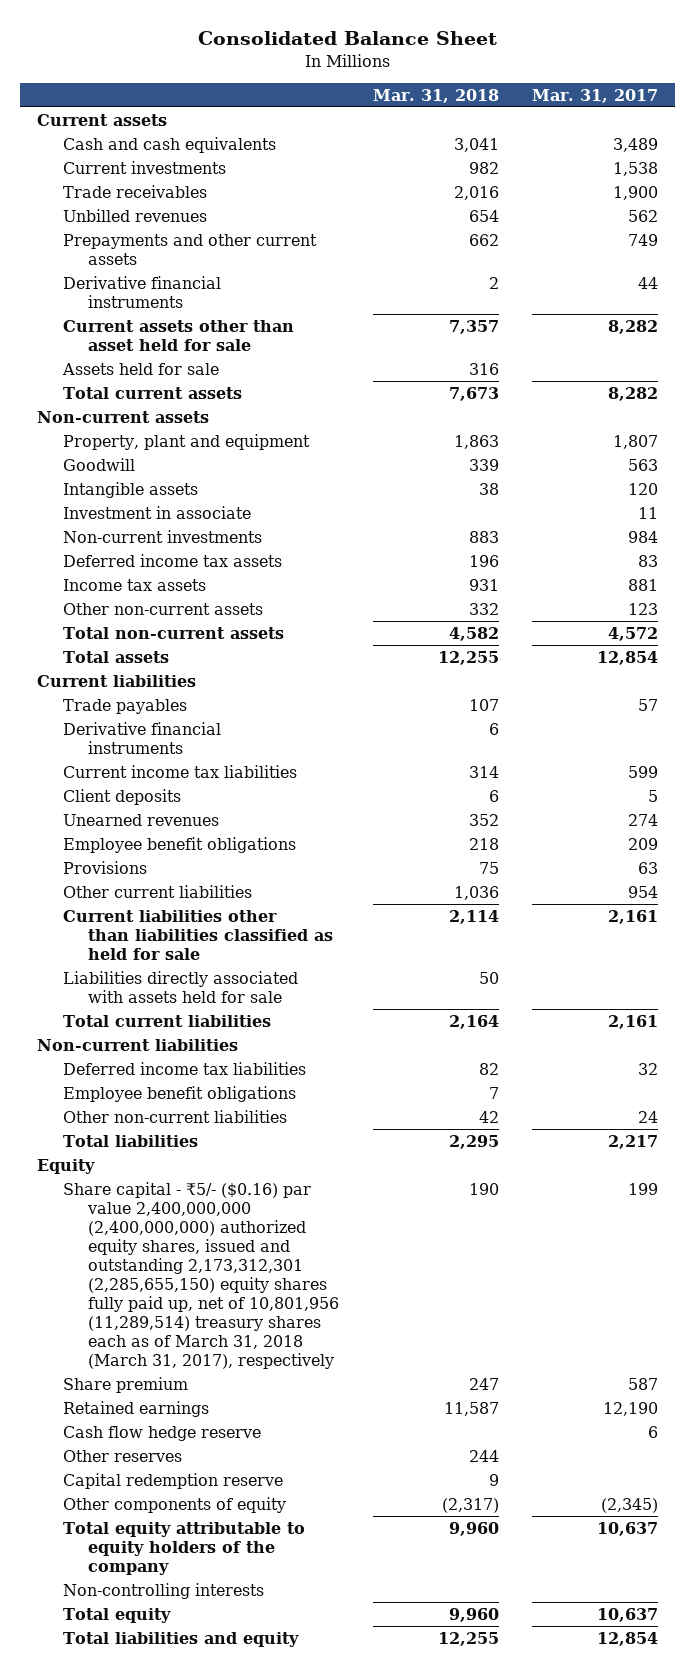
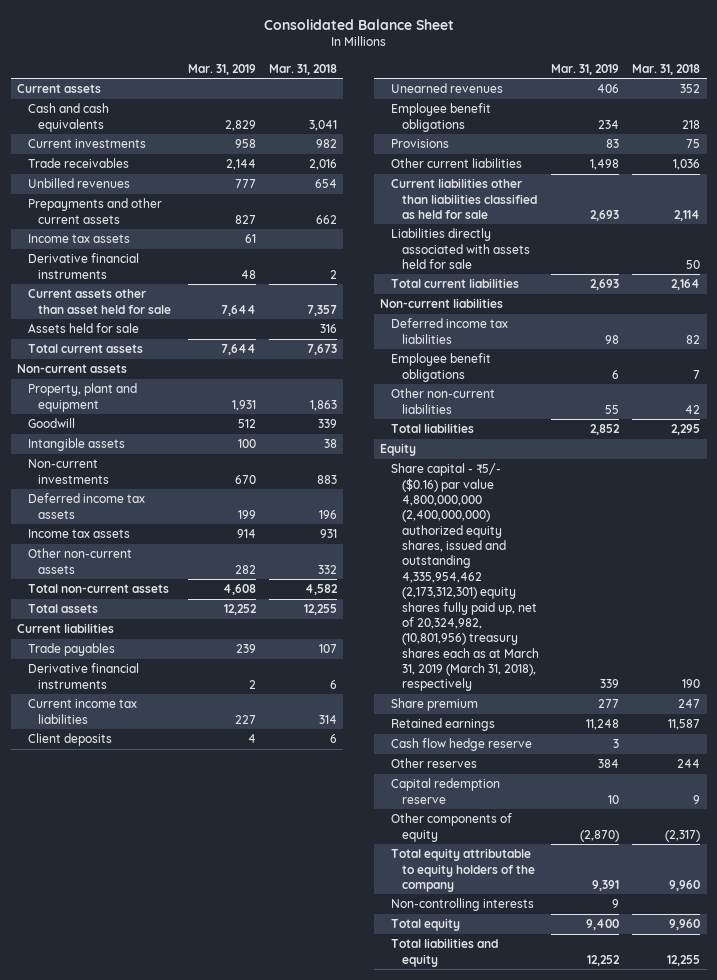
[532,88,659,103] Mar. 31, 2017 -> none
none -> [188,63,257,75] Mar. 31, 2019
none -> [27,234,130,244] Income tax assets
[62,505,251,519] Investment in associate -> none
[62,1181,340,1369] Share capital - ₹5/- ($0.16) par value 2,400,000,000 (2,400,000,000) authorized equity shares, issued and outstanding 2,173,312,301 (2,285,655,150) equity shares fully paid up, net of 10,801,956 (11,289,514) treasury shares each as of March 31, 2018 (March 31, 2017), respectively -> [390,463,539,692] Share capital - ₹5/- ($0.16) par value 4,800,000,000 (2,400,000,000) authorized equity shares, issued and outstanding 4,335,954,462 (2,173,312,301) equity shares fully paid up, net of 20,324,982, (10,801,956) treasury shares each as at March 31, 2019 (March 31, 2018), respectively

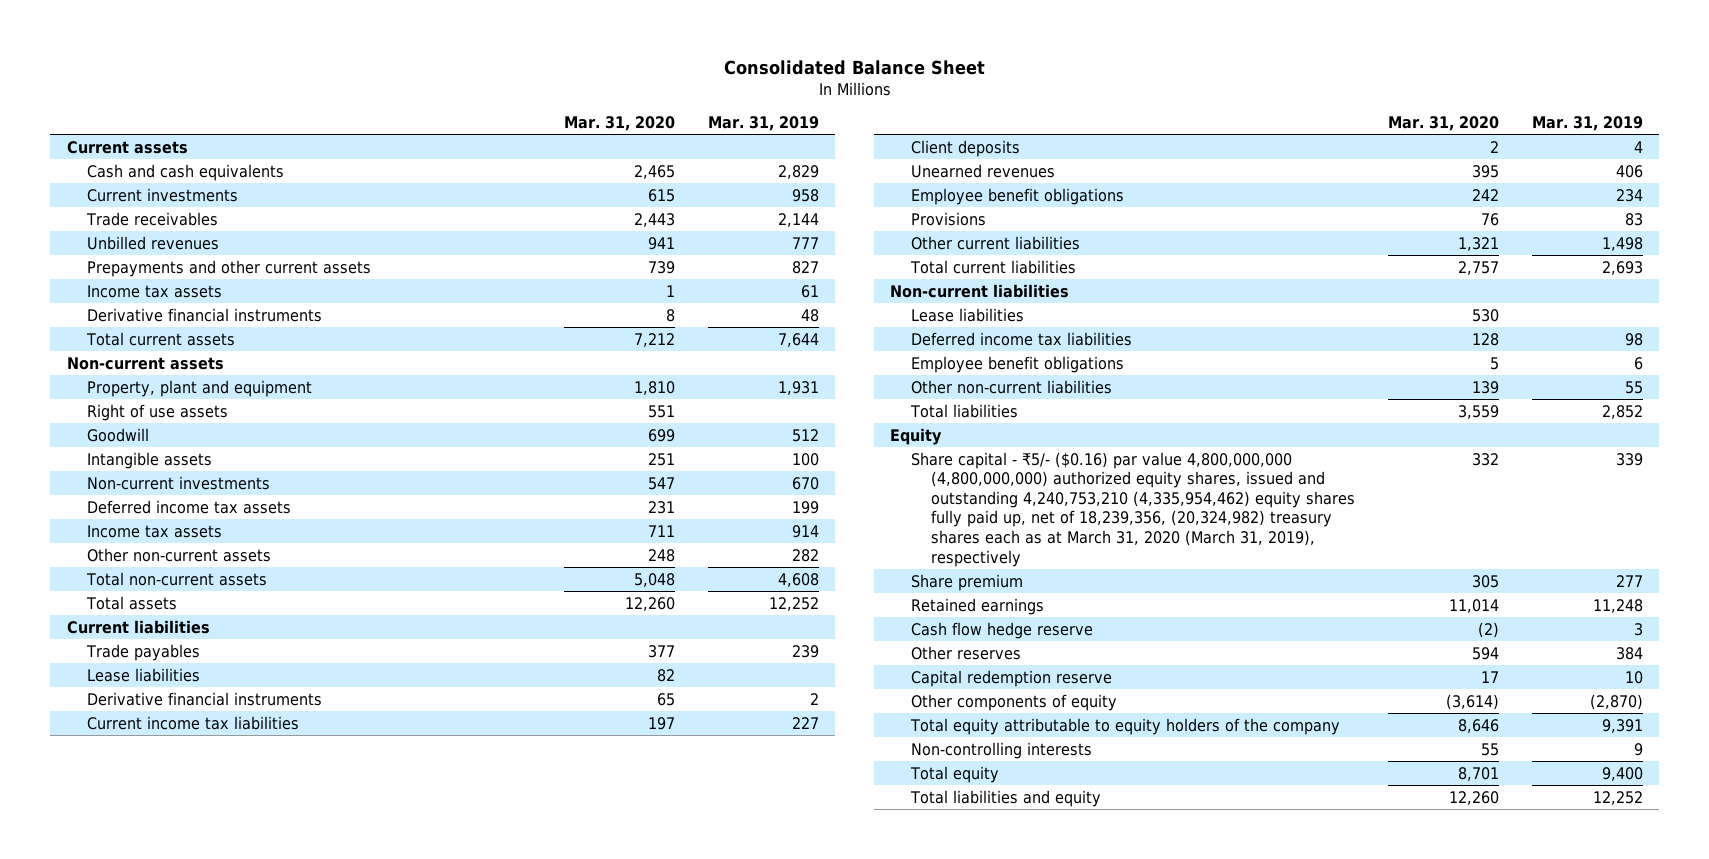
[269,63,338,75] Mar. 31, 2018 -> none
none -> [564,115,676,131] Mar. 31, 2020
[27,289,172,314] Current assets other than asset held for sale -> none
[27,323,139,334] Assets held for sale -> none
none -> [86,403,228,421] Right of use assets
none -> [86,667,200,682] Lease liabilities
[390,178,537,219] Current liabilities other than liabilities classified as held for sale -> none
[390,228,530,269] Liabilities directly associated with assets held for sale -> none
none -> [910,307,1024,322] Lease liabilities
[390,463,539,692] Share capital - ₹5/- ($0.16) par value 4,800,000,000 (2,400,000,000) authorized equity shares, issued and outstanding 4,335,954,462 (2,173,312,301) equity shares fully paid up, net of 20,324,982, (10,801,956) treasury shares each as at March 31, 2019 (March 31, 2018), respectively -> [910,451,1355,567] Share capital - ₹5/- ($0.16) par value 4,800,000,000 (4,800,000,000) authorized equity shares, issued and outstanding 4,240,753,210 (4,335,954,462) equity shares fully paid up, net of 18,239,356, (20,324,982) treasury shares each as at March 31, 2020 (March 31, 2019), respectively

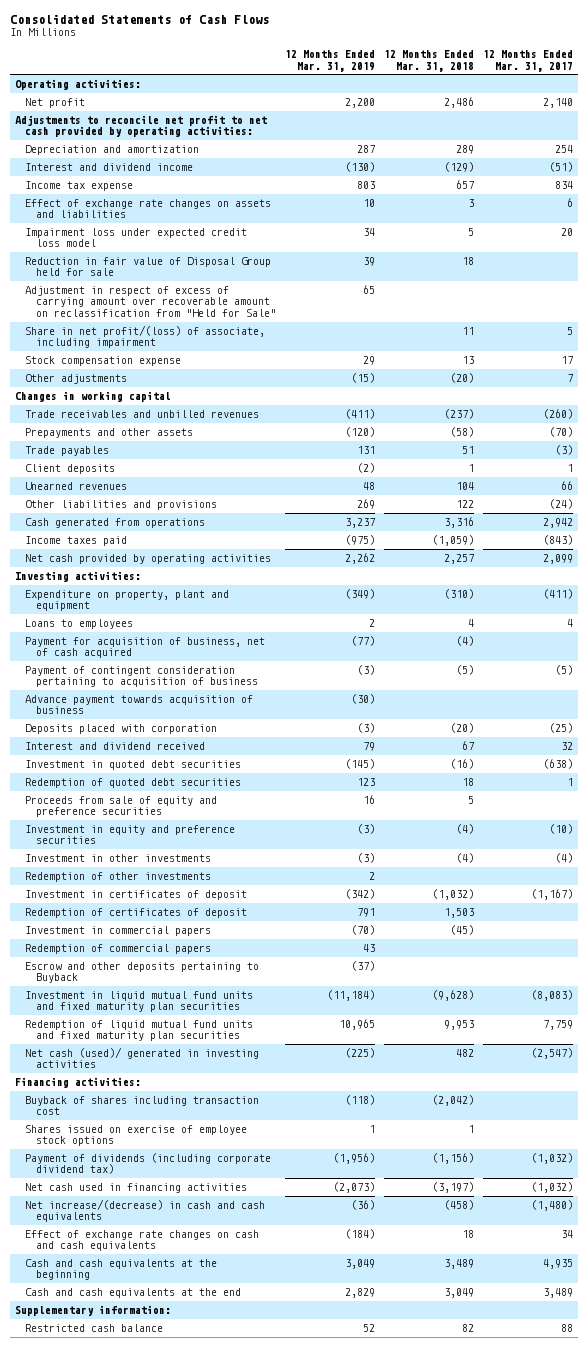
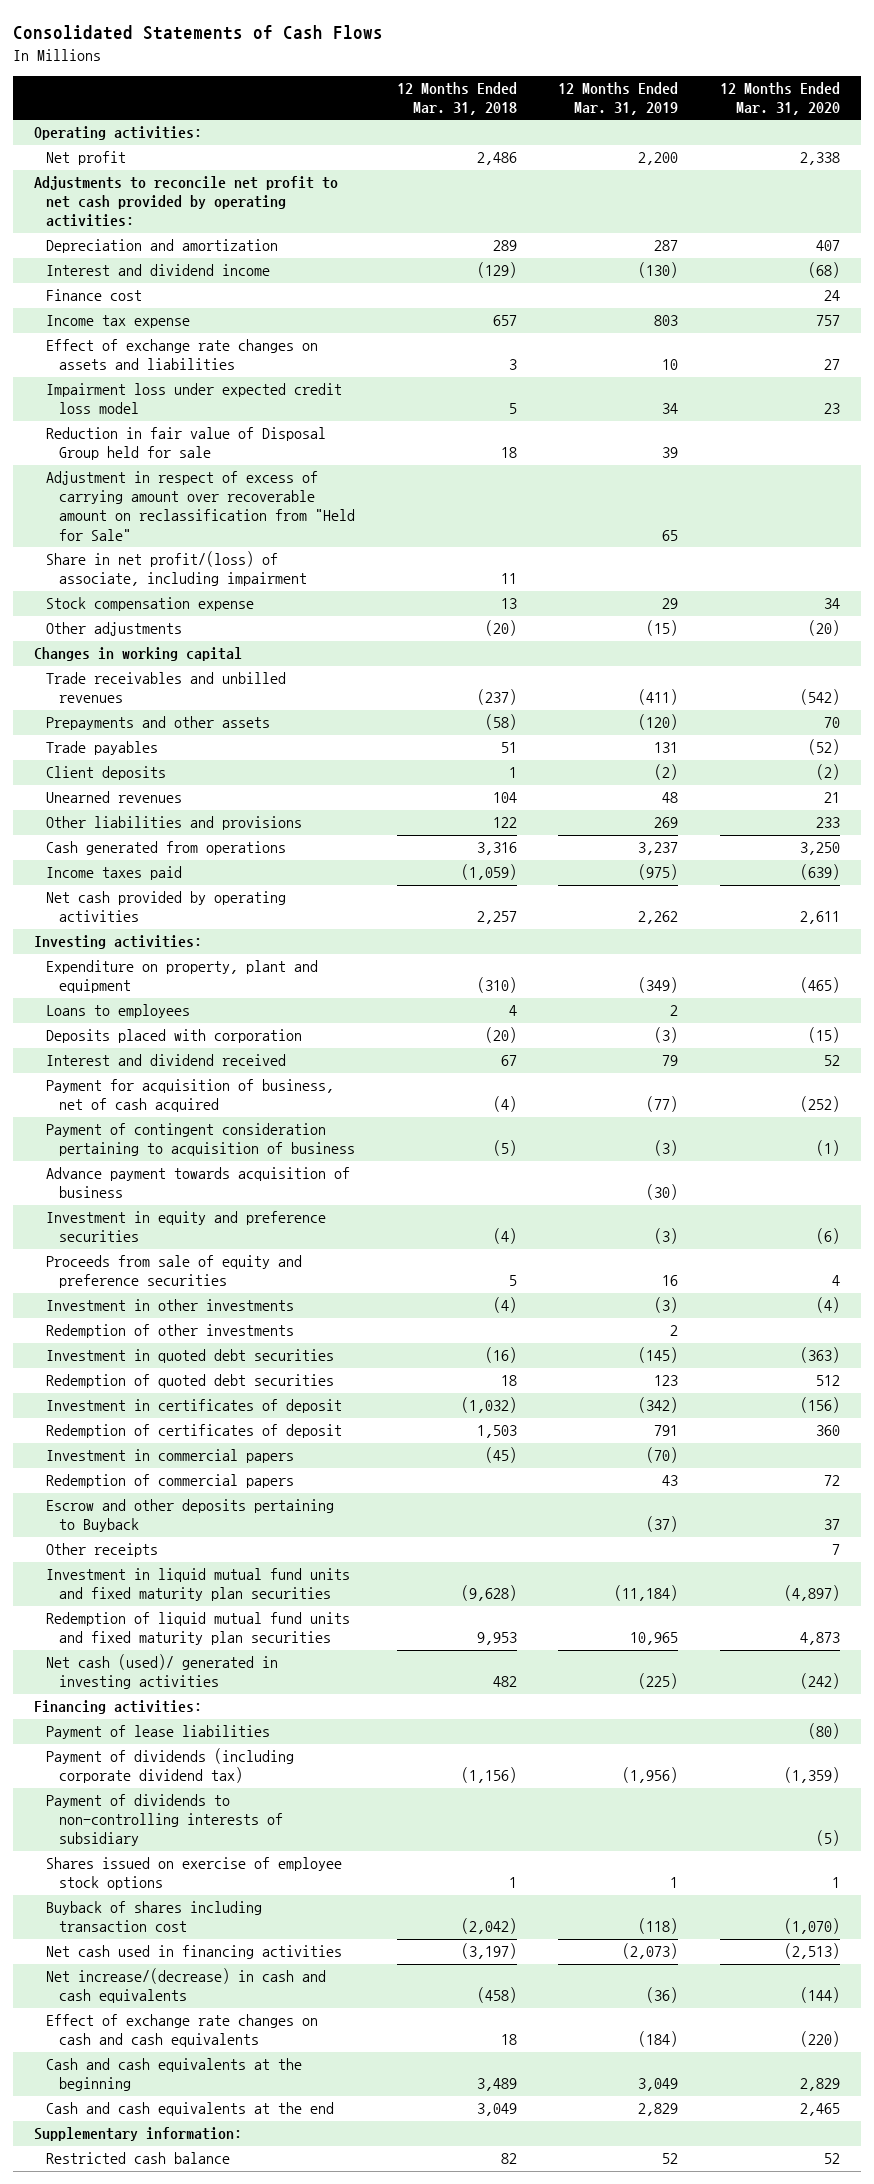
[483,50,574,72] 12 Months Ended Mar. 31, 2017 -> none
none -> [719,82,840,116] 12 Months Ended Mar. 31, 2020
none -> [46,289,143,302] Finance cost
[25,724,218,735] Deposits placed with corporation -> [46,1029,303,1044] Deposits placed with corporation
[25,742,206,751] Interest and dividend received -> [46,1054,287,1067] Interest and dividend received
[25,796,218,818] Proceeds from sale of equity and preference securities -> [46,1255,303,1289] Proceeds from sale of equity and preference securities
[25,760,242,771] Investment in quoted debt securities -> [46,1349,335,1364] Investment in quoted debt securities
[25,778,242,789] Redemption of quoted debt securities -> [46,1374,335,1389] Redemption of quoted debt securities
none -> [46,1543,159,1558] Other receipts
none -> [46,1725,271,1740] Payment of lease liabilities
none -> [46,1794,283,1847] Payment of dividends to non-controlling interests of subsidiary
[25,1125,248,1147] Shares issued on exercise of employee stock options -> [46,1857,343,1891] Shares issued on exercise of employee stock options
[25,1096,260,1116] Buyback of shares including transaction cost -> [46,1901,263,1933] Buyback of shares including transaction cost

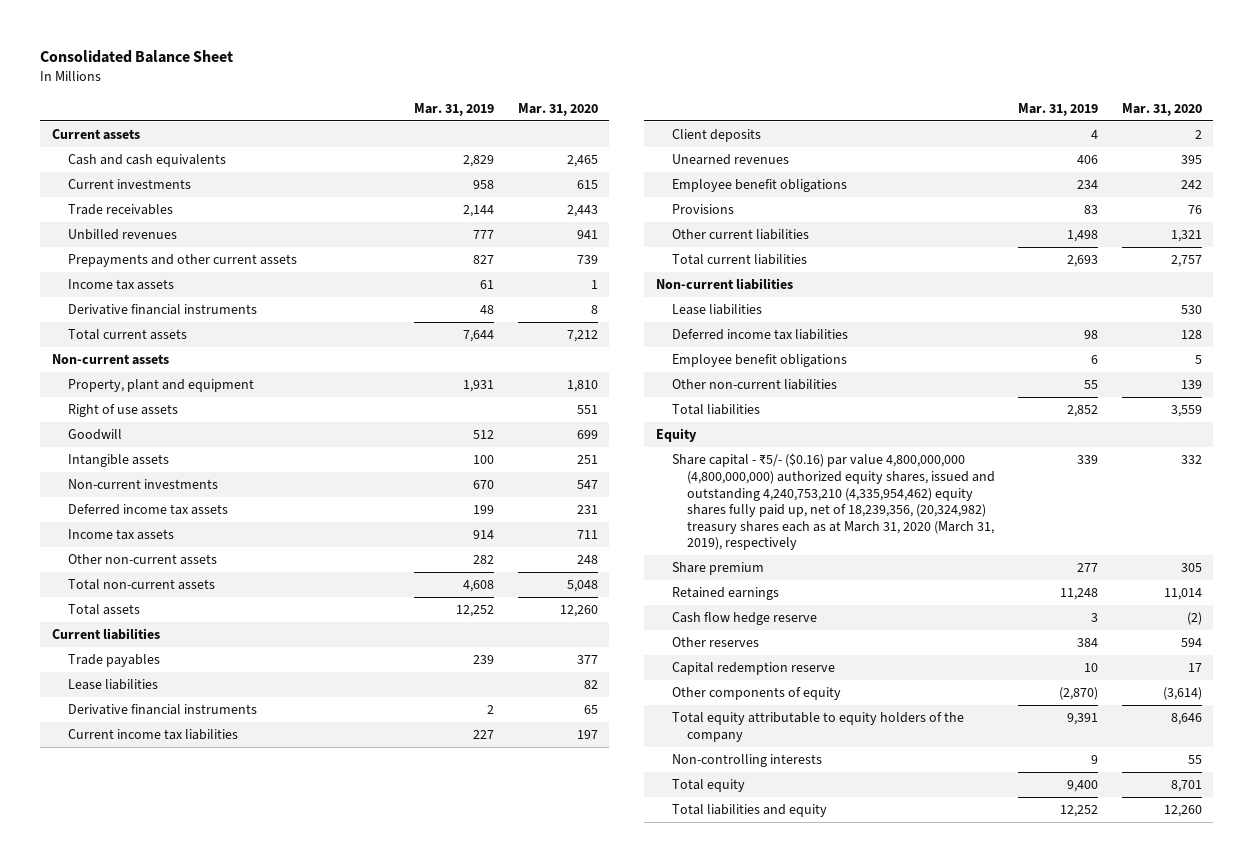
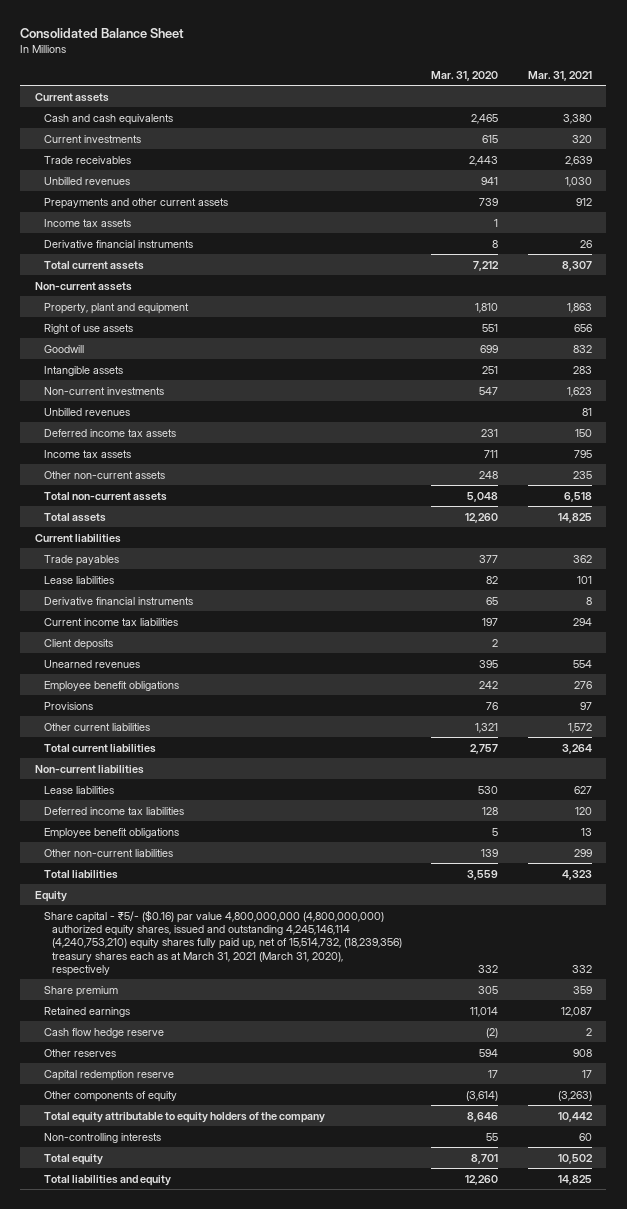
[414,102,495,116] Mar. 31, 2019 -> none
none -> [527,70,592,81] Mar. 31, 2021
none -> [43,407,130,416] Unbilled revenues
[671,453,996,551] Share capital - ₹5/- ($0.16) par value 4,800,000,000 (4,800,000,000) authorized equity shares, issued and outstanding 4,240,753,210 (4,335,954,462) equity shares fully paid up, net of 18,239,356, (20,324,982) treasury shares each as at March 31, 2020 (March 31, 2019), respectively -> [43,909,403,977] Share capital - ₹5/- ($0.16) par value 4,800,000,000 (4,800,000,000) authorized equity shares, issued and outstanding 4,245,146,114 (4,240,753,210) equity shares fully paid up, net of 15,514,732, (18,239,356) treasury shares each as at March 31, 2021 (March 31, 2020), respectively

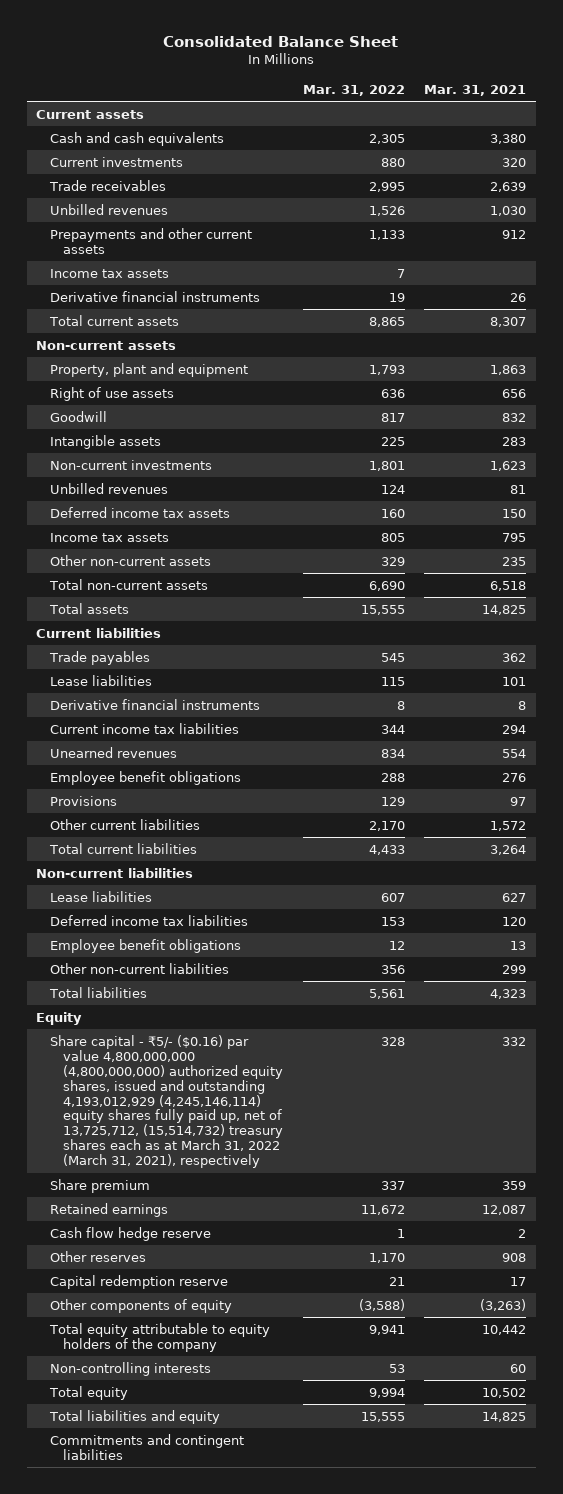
[431,70,499,81] Mar. 31, 2020 -> none
none -> [302,84,405,96] Mar. 31, 2022
[43,638,113,650] Client deposits -> none
[43,909,403,977] Share capital - ₹5/- ($0.16) par value 4,800,000,000 (4,800,000,000) authorized equity shares, issued and outstanding 4,245,146,114 (4,240,753,210) equity shares fully paid up, net of 15,514,732, (18,239,356) treasury shares each as at March 31, 2021 (March 31, 2020), respectively -> [49,1034,284,1169] Share capital - ₹5/- ($0.16) par value 4,800,000,000 (4,800,000,000) authorized equity shares, issued and outstanding 4,193,012,929 (4,245,146,114) equity shares fully paid up, net of 13,725,712, (15,514,732) treasury shares each as at March 31, 2022 (March 31, 2021), respectively
none -> [49,1433,244,1460] Commitments and contingent liabilities

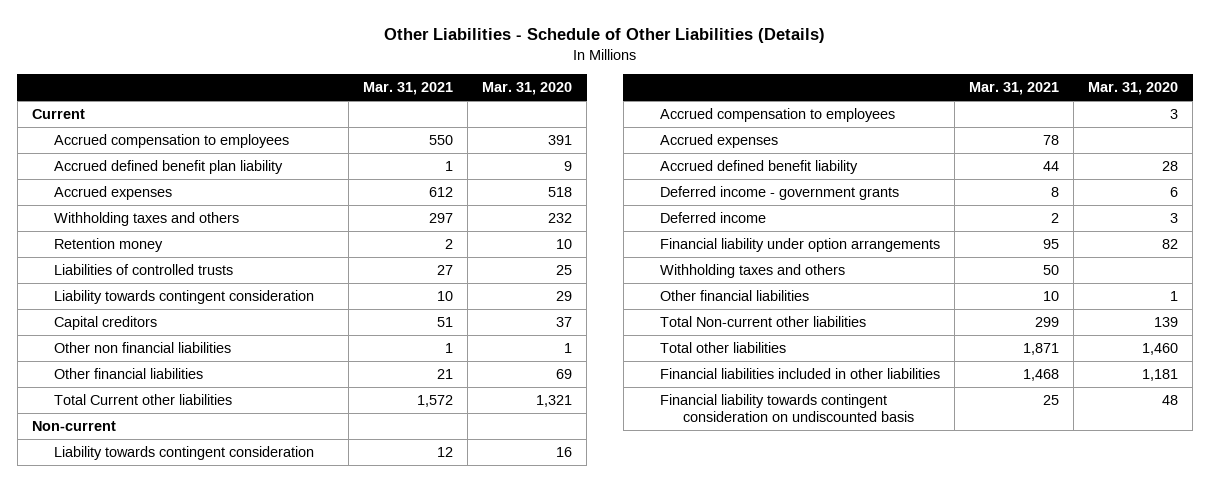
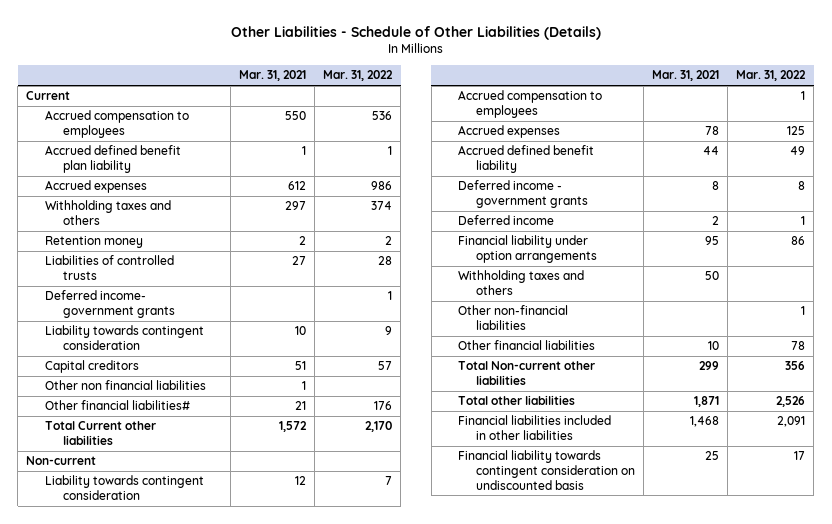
[482,82,573,96] Mar. 31, 2020 -> none
none -> [323,70,394,82] Mar. 31, 2022
none -> [44,290,175,319] Deferred income- government grants
[54,367,204,379] Other financial liabilities -> [44,400,190,411] Other financial liabilities#
none -> [457,305,568,331] Other non-financial liabilities

